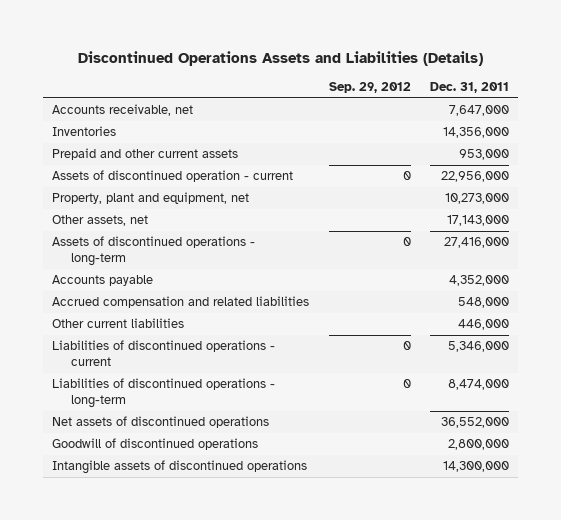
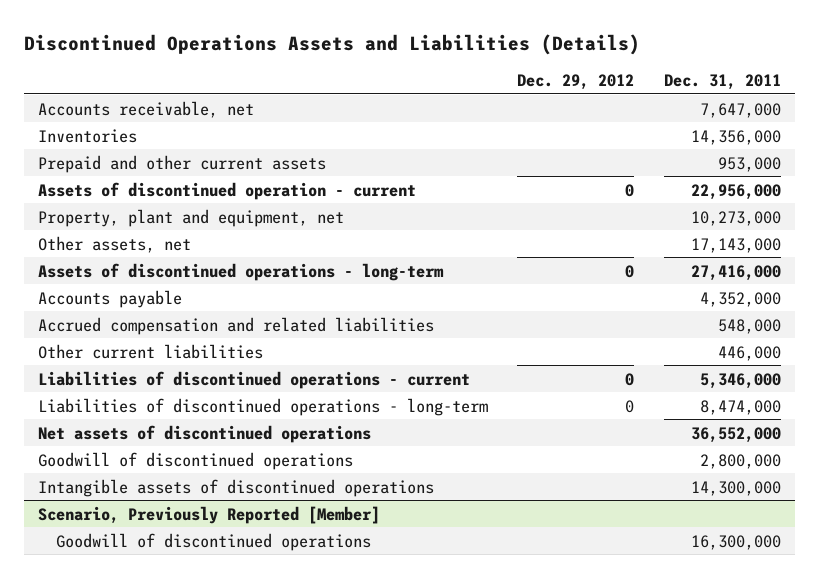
[328,82,411,94] Sep. 29, 2012 -> none
none -> [517,73,635,90] Dec. 29, 2012
none -> [38,505,381,524] Scenario, Previously Reported [Member]
none -> [55,532,371,551] Goodwill of discontinued operations

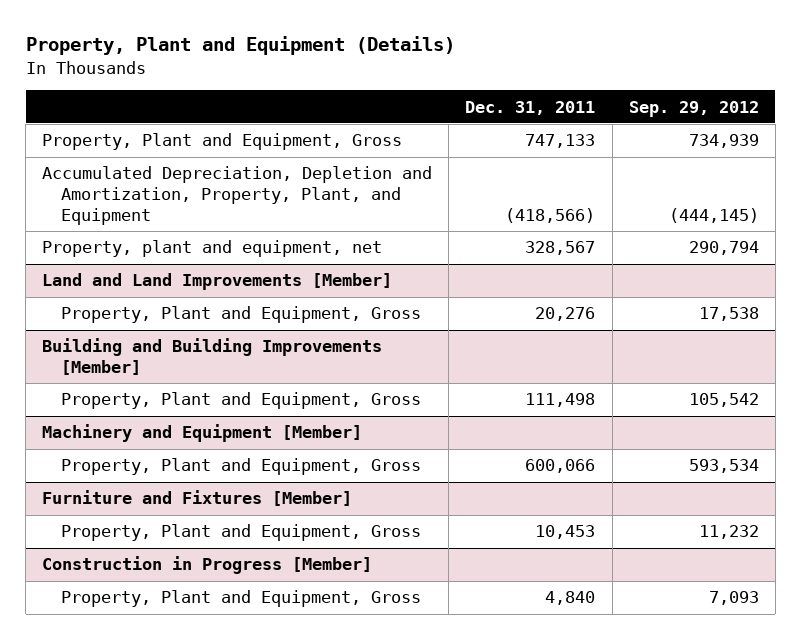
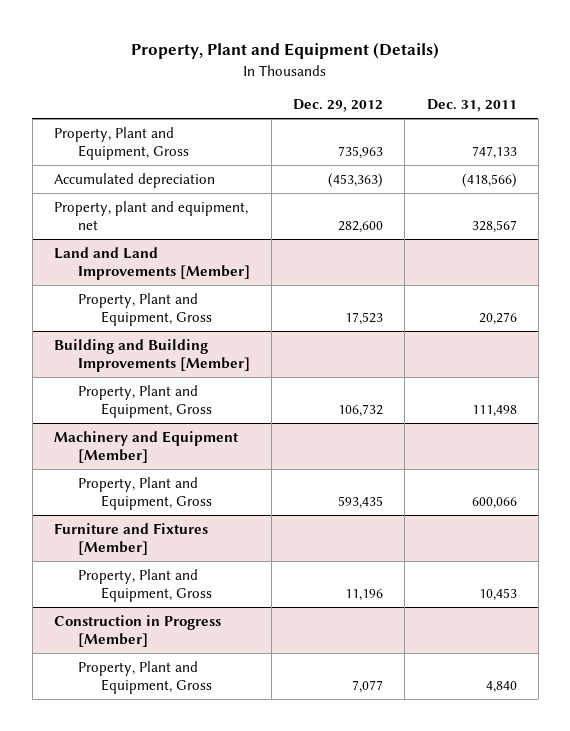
[628,100,759,117] Sep. 29, 2012 -> none
none -> [293,99,384,113] Dec. 29, 2012
[42,166,433,225] Accumulated Depreciation, Depletion and Amortization, Property, Plant, and Equipment -> [53,172,215,188] Accumulated depreciation

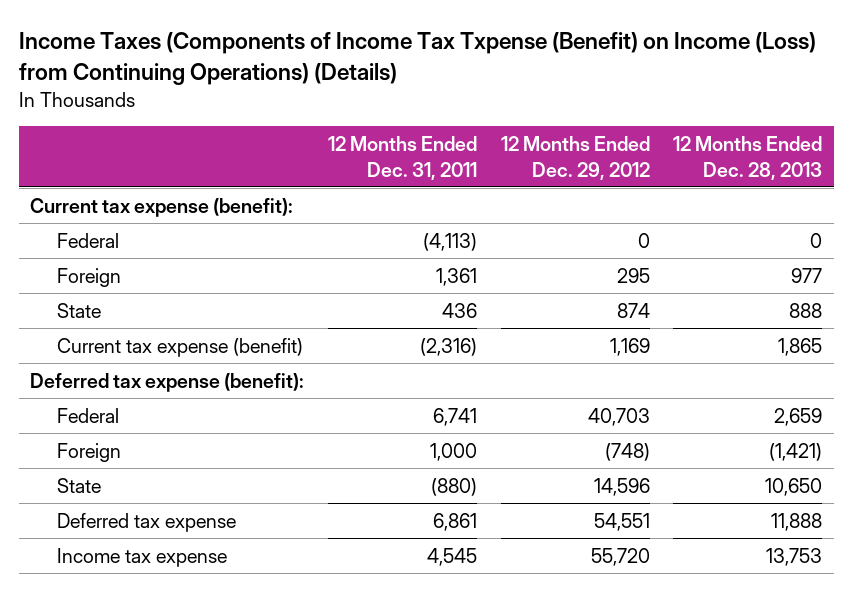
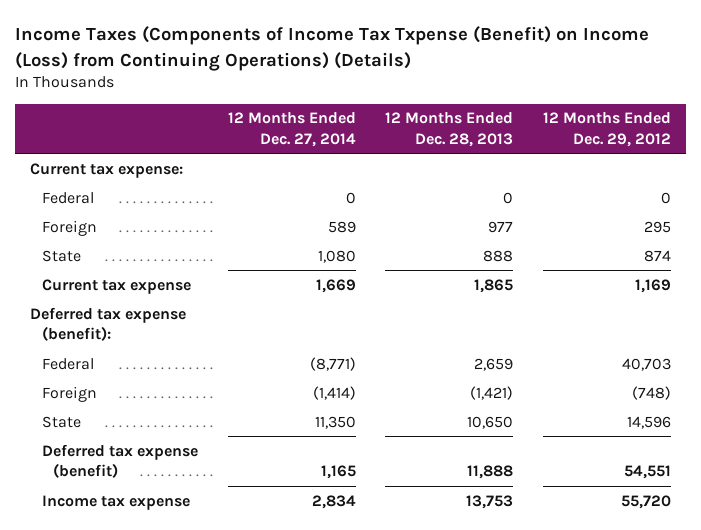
[328,135,478,180] 12 Months Ended Dec. 31, 2011 -> none
none -> [227,112,356,147] 12 Months Ended Dec. 27, 2014
[30,197,294,217] Current tax expense (benefit): -> [30,162,184,178] Current tax expense:
[56,337,303,357] Current tax expense (benefit) -> [41,278,191,294] Current tax expense
[56,512,236,532] Deferred tax expense -> [41,443,198,478] Deferred tax expense (benefit)

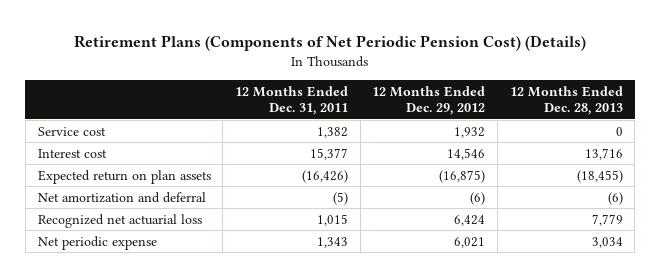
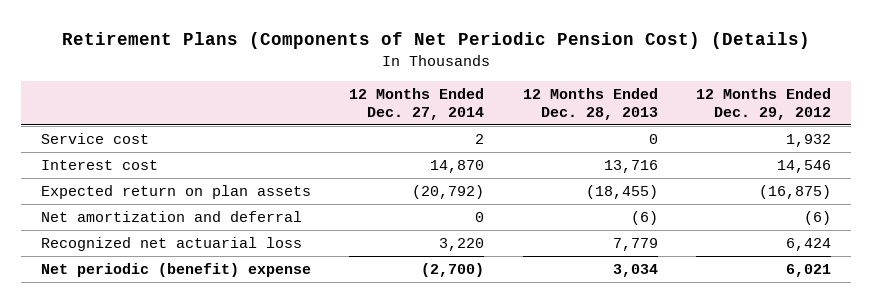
[234,85,348,116] 12 Months Ended Dec. 31, 2011 -> none
none -> [349,87,485,121] 12 Months Ended Dec. 27, 2014
[37,235,157,250] Net periodic expense -> [40,262,311,277] Net periodic (benefit) expense

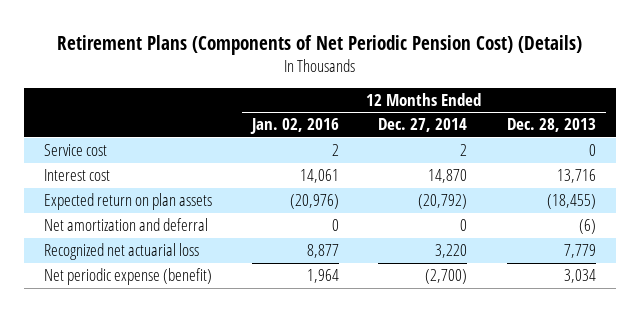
[696,87,832,121] 12 Months Ended Dec. 29, 2012 -> none
none -> [249,118,339,135] Jan. 02, 2016
[40,262,311,277] Net periodic (benefit) expense -> [44,268,213,286] Net periodic expense (benefit)

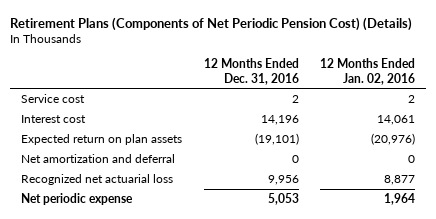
[378,118,468,133] Dec. 27, 2014 -> none
[506,118,596,133] Dec. 28, 2013 -> none
none -> [203,58,299,85] 12 Months Ended Dec. 31, 2016
[44,268,213,286] Net periodic expense (benefit) -> [20,192,133,205] Net periodic expense

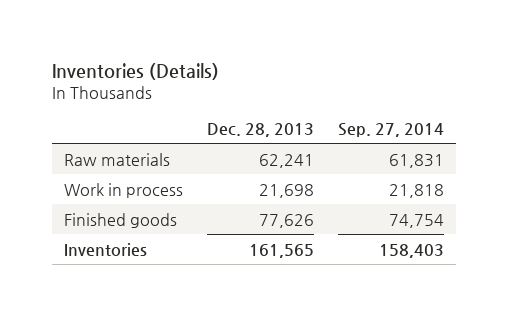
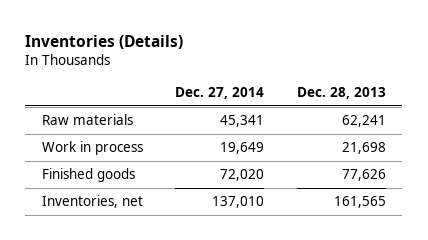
[337,122,444,137] Sep. 27, 2014 -> none
none -> [175,87,265,100] Dec. 27, 2014
[64,242,148,256] Inventories -> [41,195,143,209] Inventories, net

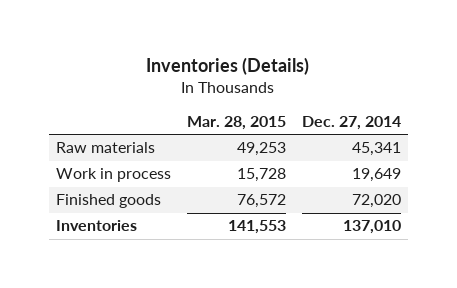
[297,87,387,100] Dec. 28, 2013 -> none
none -> [186,115,286,130] Mar. 28, 2015
[41,195,143,209] Inventories, net -> [56,220,138,232] Inventories

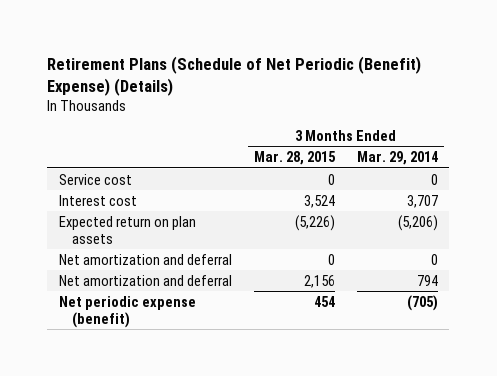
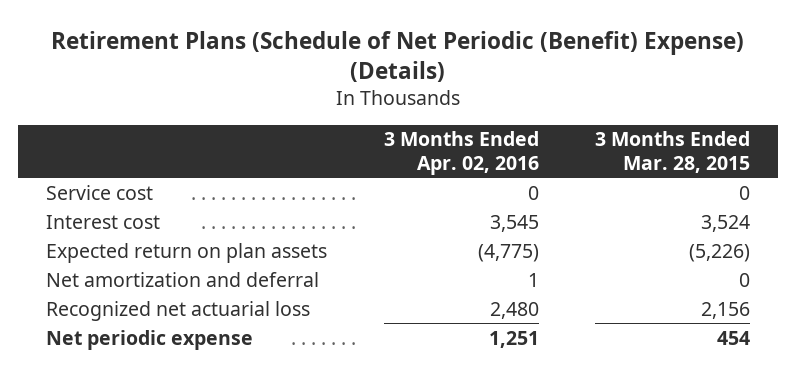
[356,151,438,166] Mar. 29, 2014 -> none
none -> [383,131,539,175] 3 Months Ended Apr. 02, 2016
[58,274,232,286] Net amortization and deferral -> [46,300,311,321] Recognized net actuarial loss
[58,295,196,328] Net periodic expense (benefit) -> [46,329,254,350] Net periodic expense

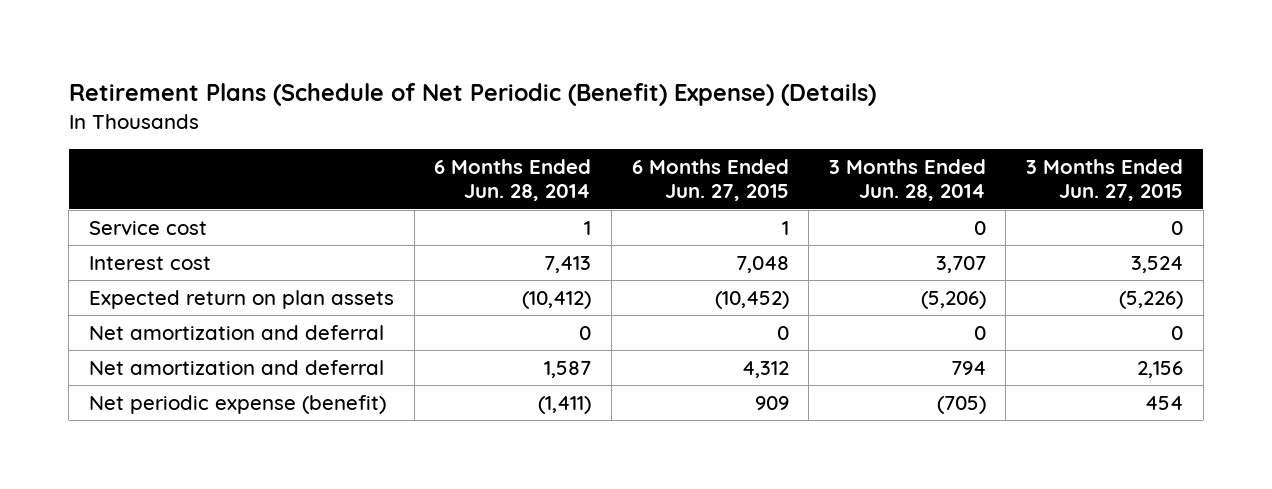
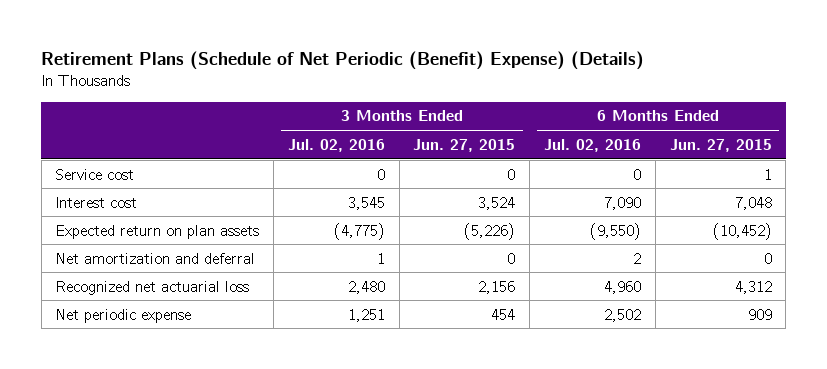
[434,159,592,202] 6 Months Ended Jun. 28, 2014 -> none
[828,159,986,202] 3 Months Ended Jun. 28, 2014 -> none
none -> [287,138,385,152] Jul. 02, 2016
none -> [544,138,642,152] Jul. 02, 2016
[89,359,385,375] Net amortization and deferral -> [55,280,250,295] Recognized net actuarial loss
[89,394,387,414] Net periodic expense (benefit) -> [55,308,192,323] Net periodic expense

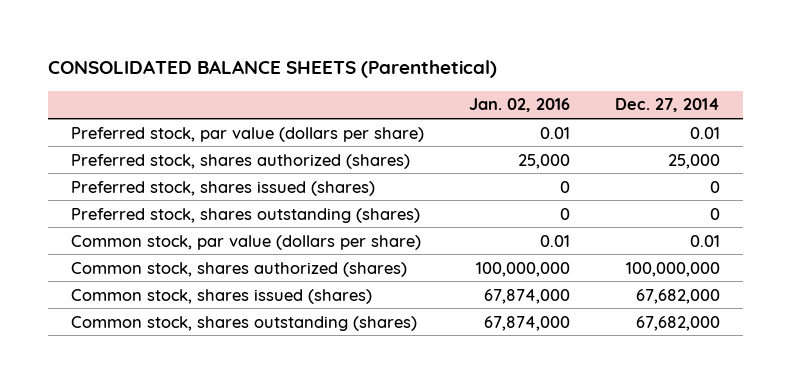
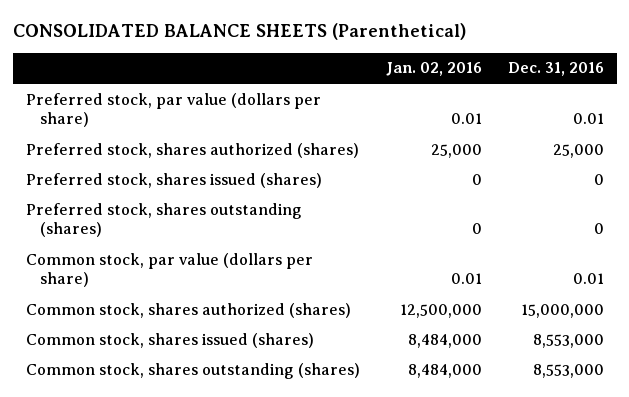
[615,98,721,113] Dec. 27, 2014 -> none
none -> [507,62,604,77] Dec. 31, 2016
[476,261,571,277] 100,000,000 -> [399,303,482,318] 12,500,000
[484,288,571,304] 67,874,000 -> [407,333,482,348] 8,484,000
[484,315,571,331] 67,874,000 -> [407,363,482,378] 8,484,000

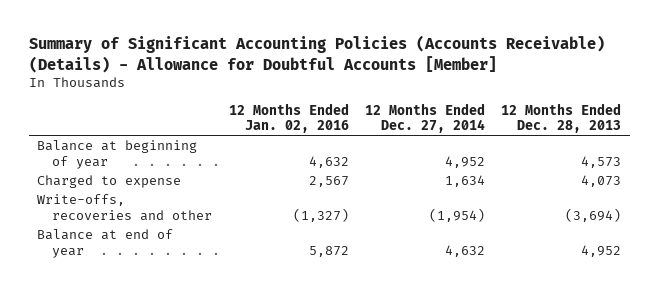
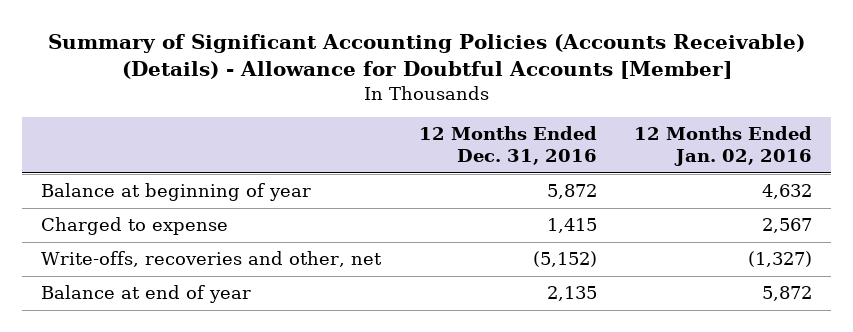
[364,102,485,134] 12 Months Ended Dec. 27, 2014 -> none
[501,102,622,134] 12 Months Ended Dec. 28, 2013 -> none
none -> [418,126,597,166] 12 Months Ended Dec. 31, 2016
[37,194,213,221] Write-offs, recoveries and other -> [41,251,383,268] Write-offs, recoveries and other, net

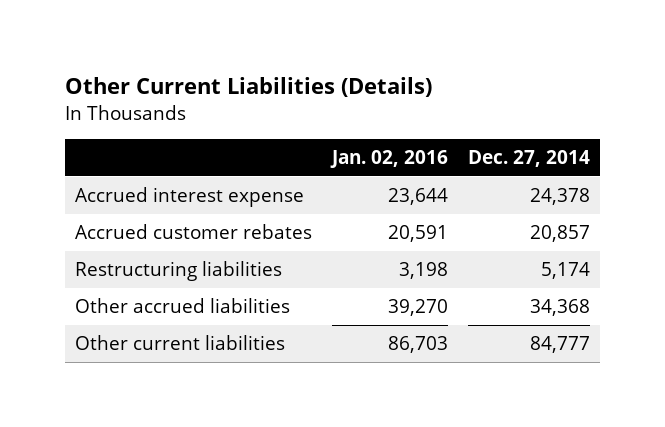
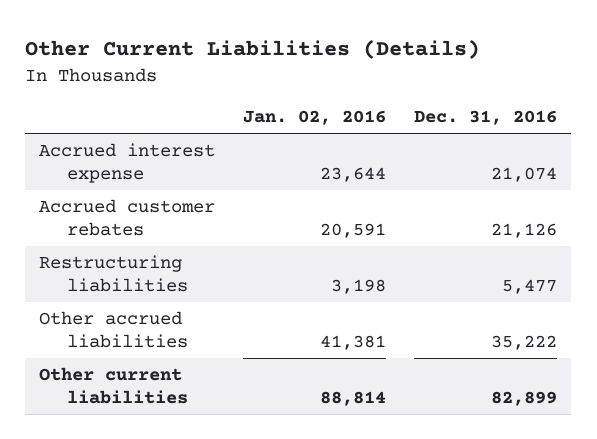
[468,150,591,168] Dec. 27, 2014 -> none
none -> [414,110,558,126] Dec. 31, 2016
[388,299,449,317] 39,270 -> [320,335,387,351] 41,381
[388,336,449,354] 86,703 -> [320,391,387,407] 88,814

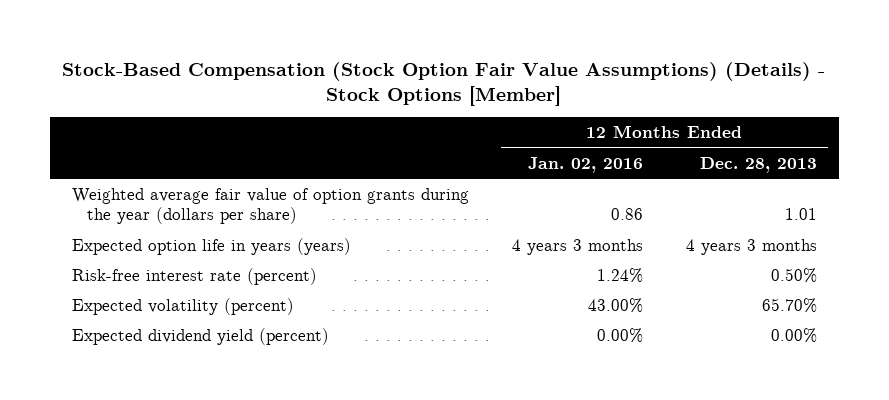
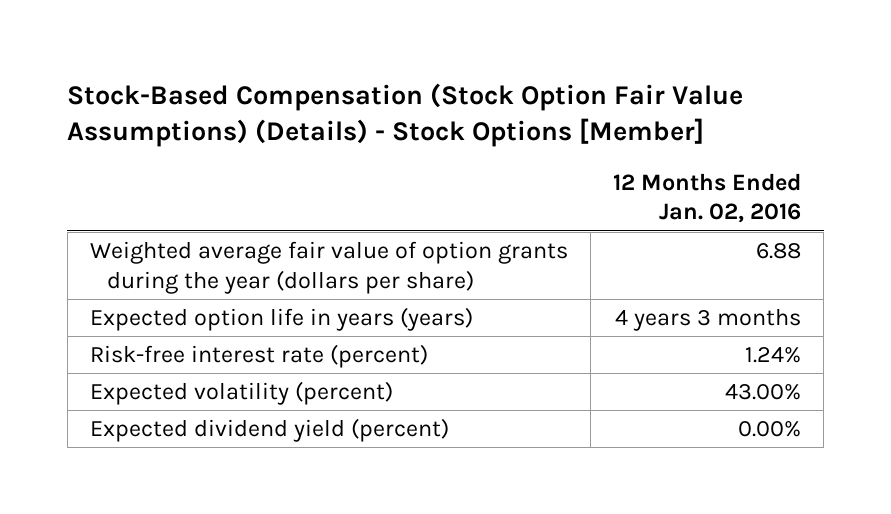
[700,156,818,173] Dec. 28, 2013 -> none
[610,208,643,221] 0.86 -> [756,243,802,260] 6.88

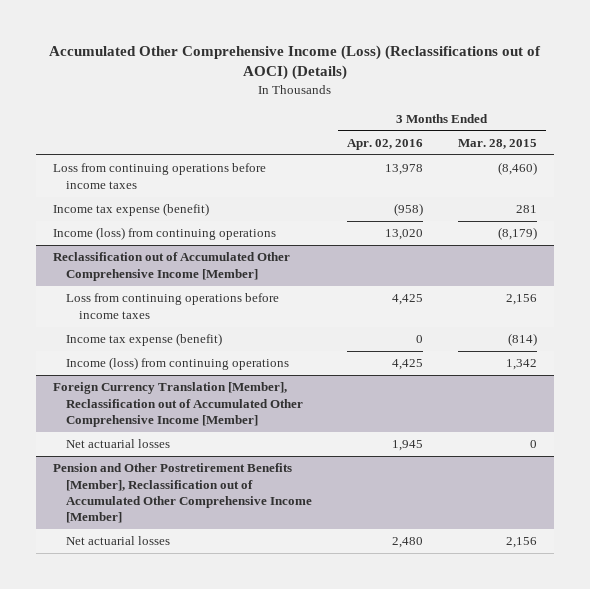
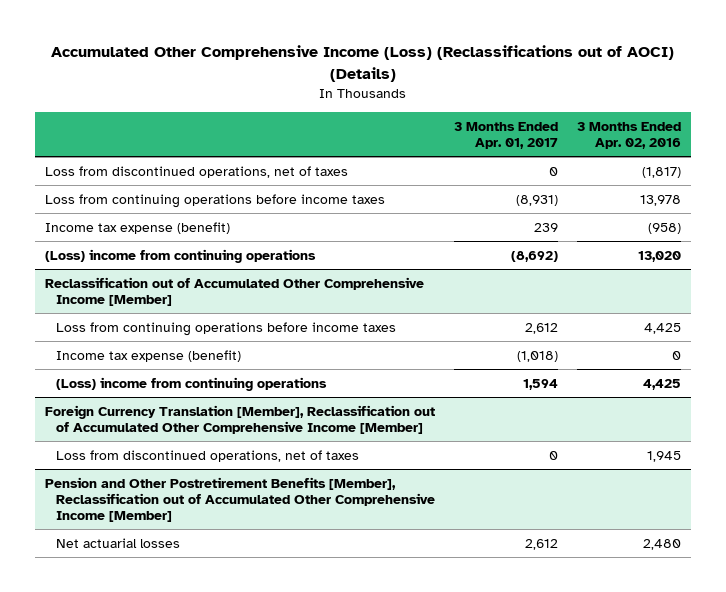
[457,139,537,150] Mar. 28, 2015 -> none
none -> [454,121,559,150] 3 Months Ended Apr. 01, 2017
none -> [44,165,348,178] Loss from discontinued operations, net of taxes
[53,227,277,241] Income (loss) from continuing operations -> [44,248,316,263] (Loss) income from continuing operations
[66,357,290,371] Income (loss) from continuing operations -> [56,376,328,391] (Loss) income from continuing operations
[66,439,171,449] Net actuarial losses -> [56,449,360,462] Loss from discontinued operations, net of taxes

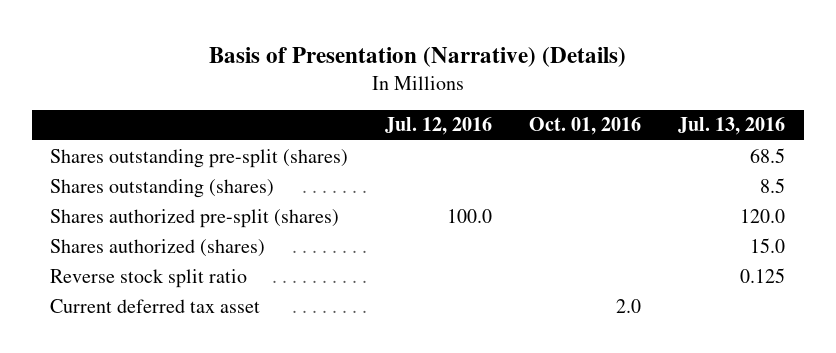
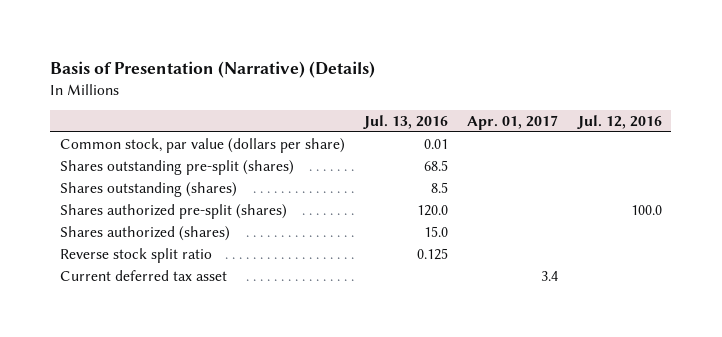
[529,117,642,136] Oct. 01, 2016 -> none
none -> [467,114,559,130] Apr. 01, 2017
none -> [59,137,345,153] Common stock, par value (dollars per share)

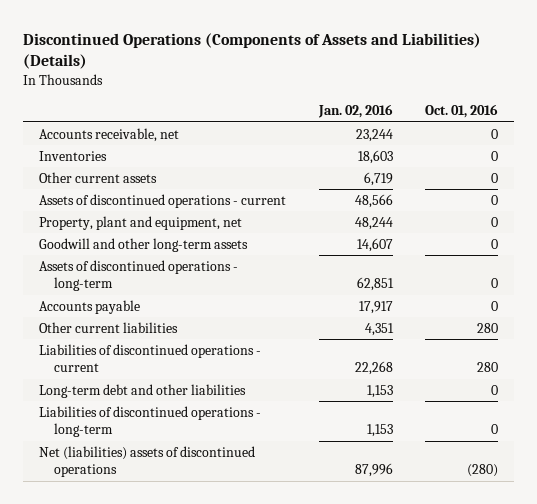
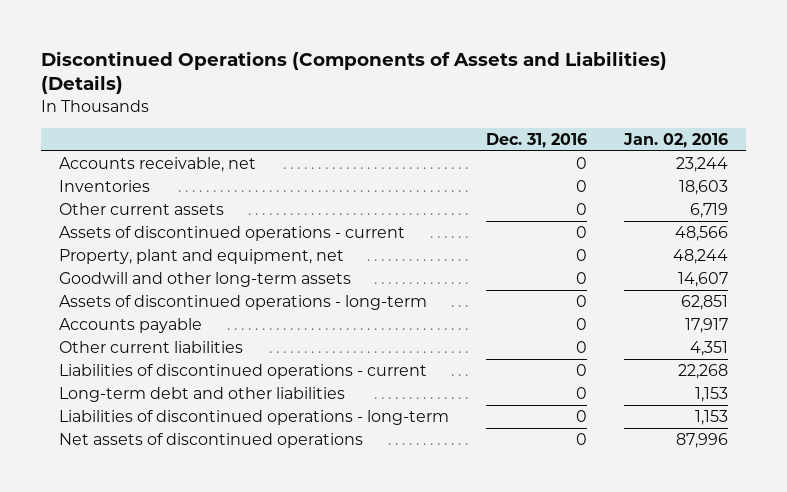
[425,104,499,119] Oct. 01, 2016 -> none
none -> [486,132,588,148] Dec. 31, 2016
[39,445,256,478] Net (liabilities) assets of discontinued operations -> [59,432,364,448] Net assets of discontinued operations

